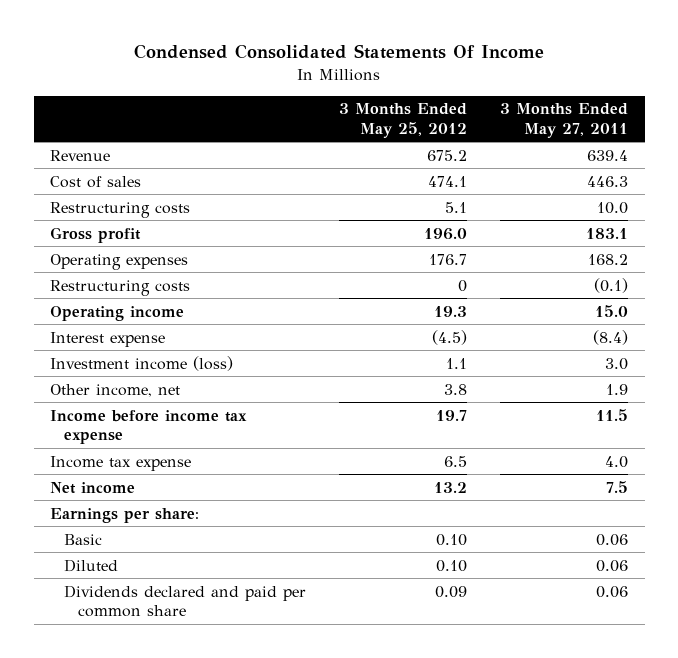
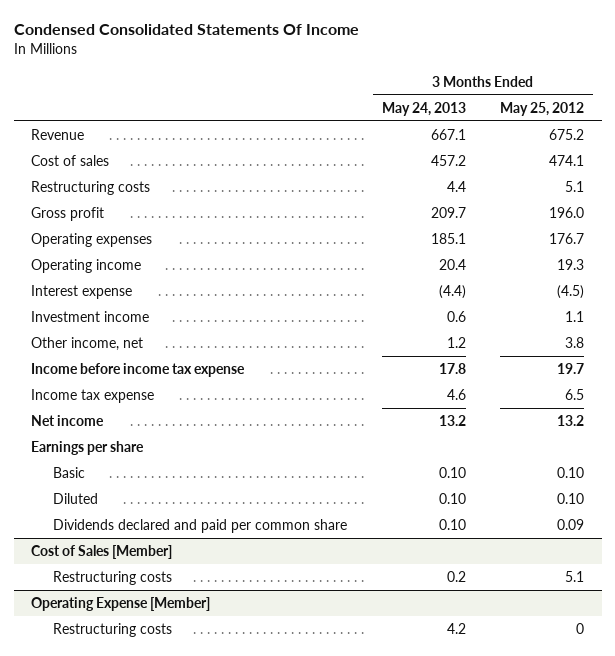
[500,103,629,138] 3 Months Ended May 27, 2011 -> none
none -> [381,101,466,116] May 24, 2013
[50,279,191,296] Restructuring costs -> none
[50,355,234,371] Investment income (loss) -> [30,311,149,323] Investment income
[50,507,200,523] Earnings per share: -> [30,441,144,456] Earnings per share
none -> [30,545,172,560] Cost of Sales [Member]
none -> [53,571,173,586] Restructuring costs
none -> [30,597,210,612] Operating Expense [Member]
none -> [53,623,173,638] Restructuring costs

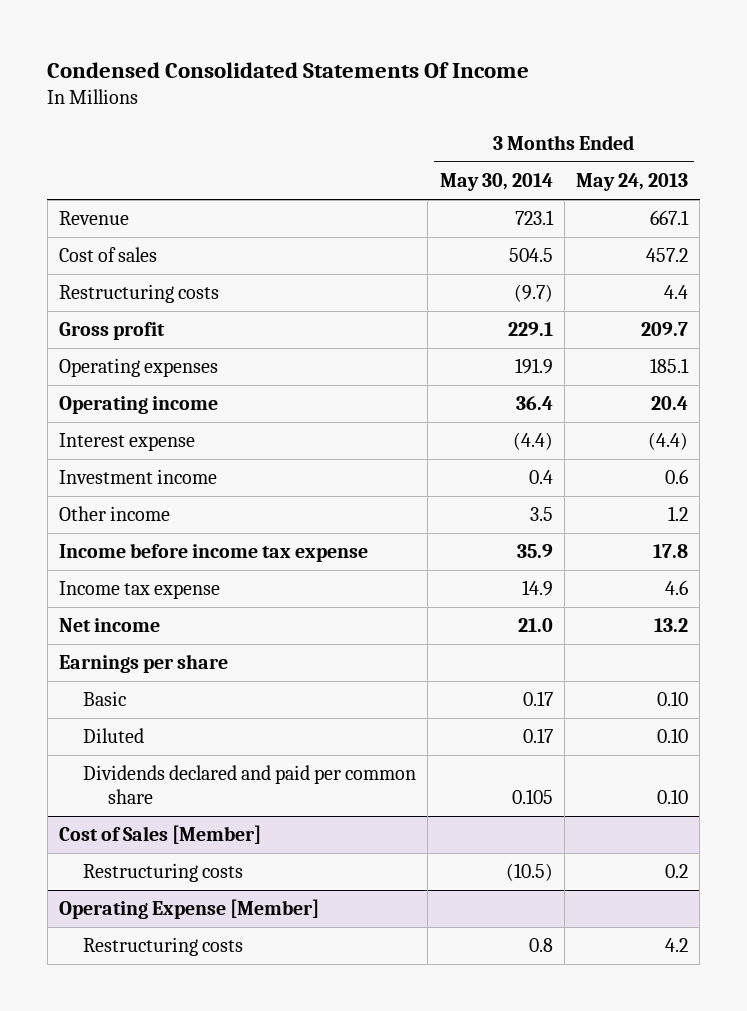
[500,101,585,116] May 25, 2012 -> none
none -> [439,173,553,192] May 30, 2014
[30,337,143,352] Other income, net -> [58,506,170,522] Other income

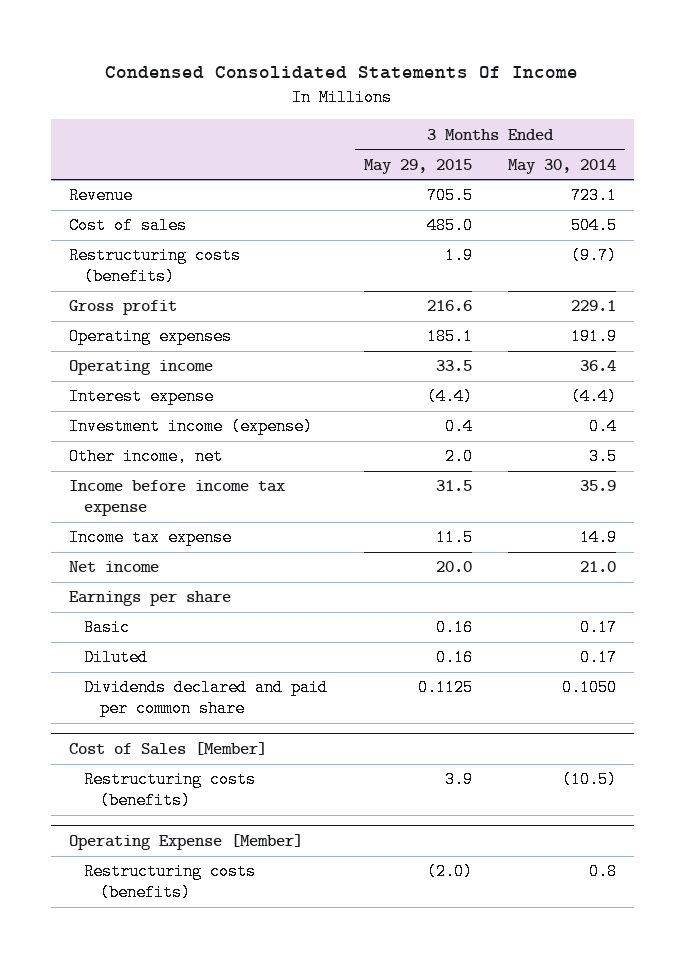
[575,173,688,192] May 24, 2013 -> none
none -> [363,158,472,174] May 29, 2015
[58,284,219,304] Restructuring costs -> [68,247,241,286] Restructuring costs (benefits)
[58,469,217,485] Investment income -> [68,418,313,436] Investment income (expense)
[58,506,170,522] Other income -> [68,448,223,466] Other income, net
[511,789,553,805] 0.105 -> [561,679,617,697] 0.1050
[83,863,244,883] Restructuring costs -> [84,771,257,810] Restructuring costs (benefits)
[83,937,244,957] Restructuring costs -> [84,863,257,902] Restructuring costs (benefits)

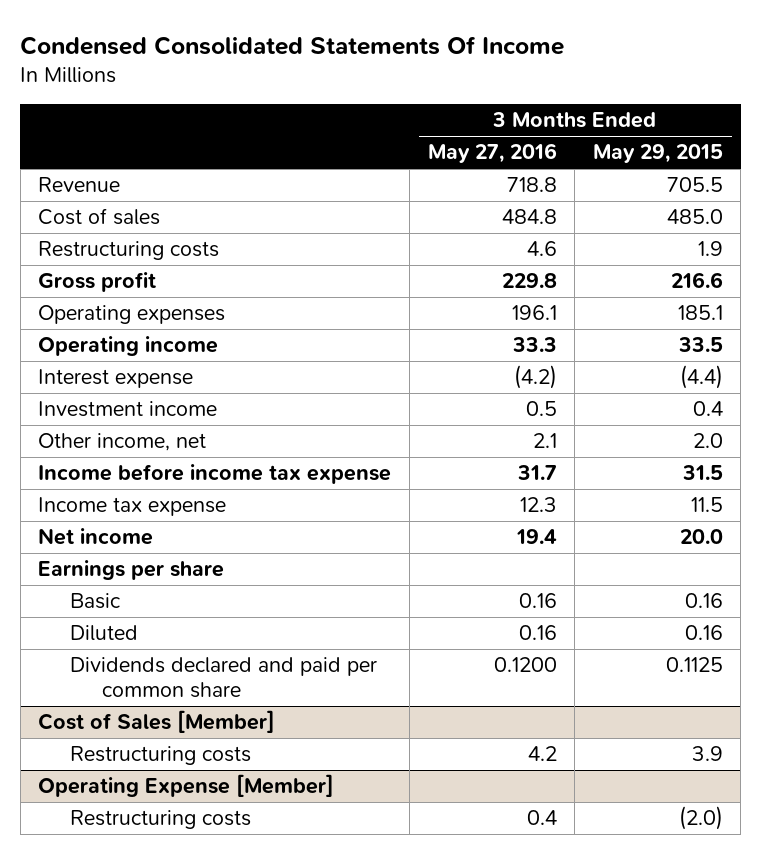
[507,158,616,174] May 30, 2014 -> none
none -> [427,143,557,164] May 27, 2016
[68,247,241,286] Restructuring costs (benefits) -> [38,241,220,261] Restructuring costs
[68,418,313,436] Investment income (expense) -> [38,401,218,418] Investment income
[84,771,257,810] Restructuring costs (benefits) -> [70,746,252,766] Restructuring costs
[84,863,257,902] Restructuring costs (benefits) -> [70,810,252,830] Restructuring costs

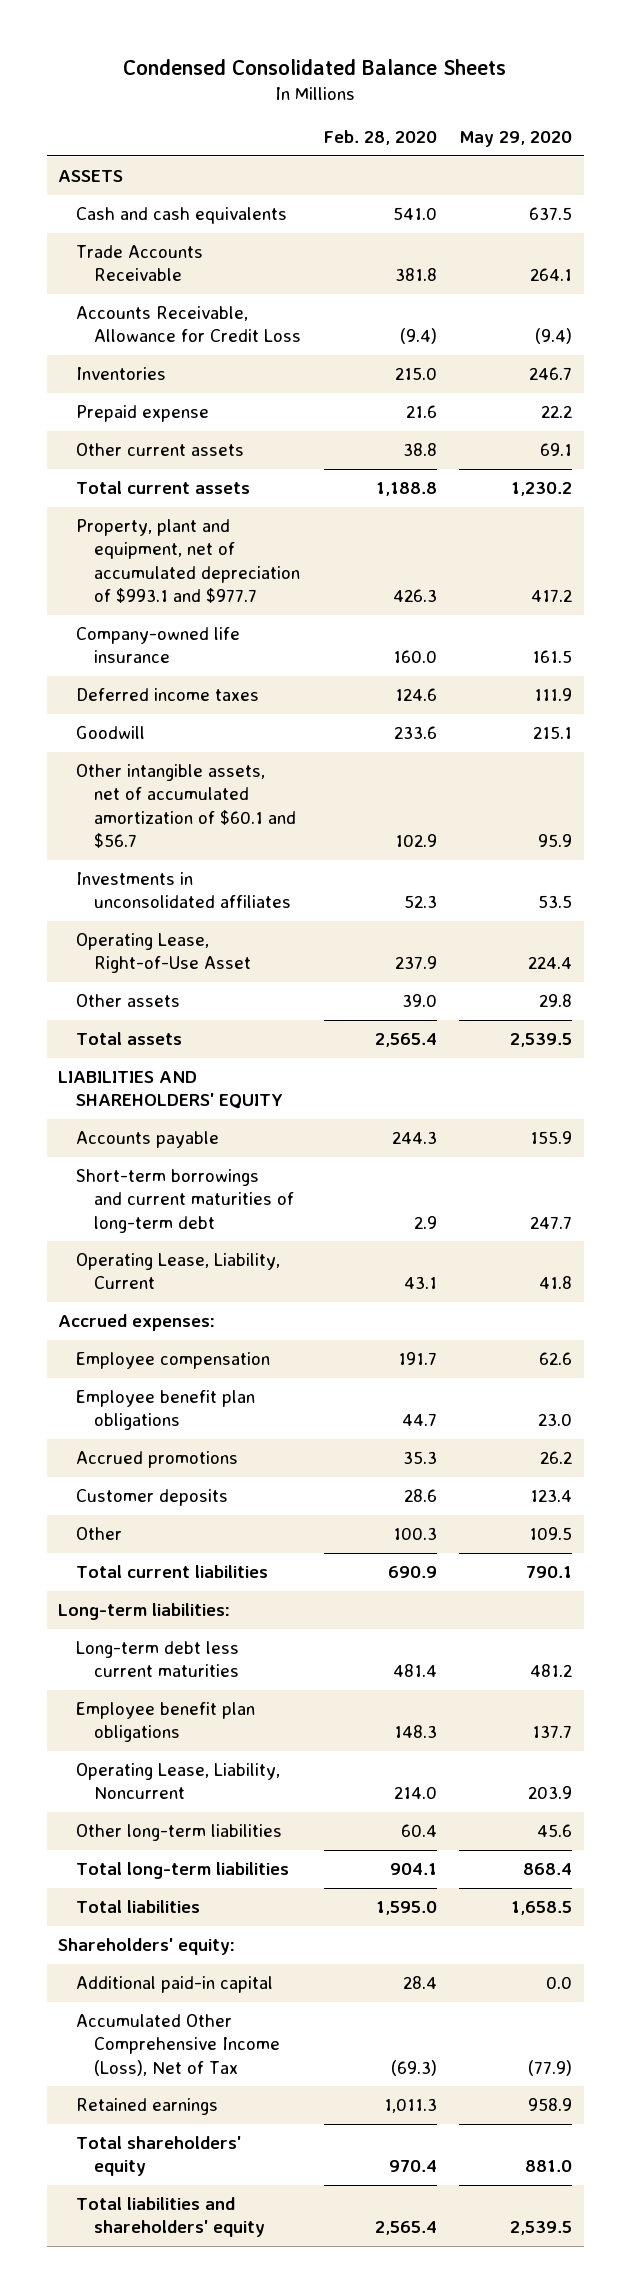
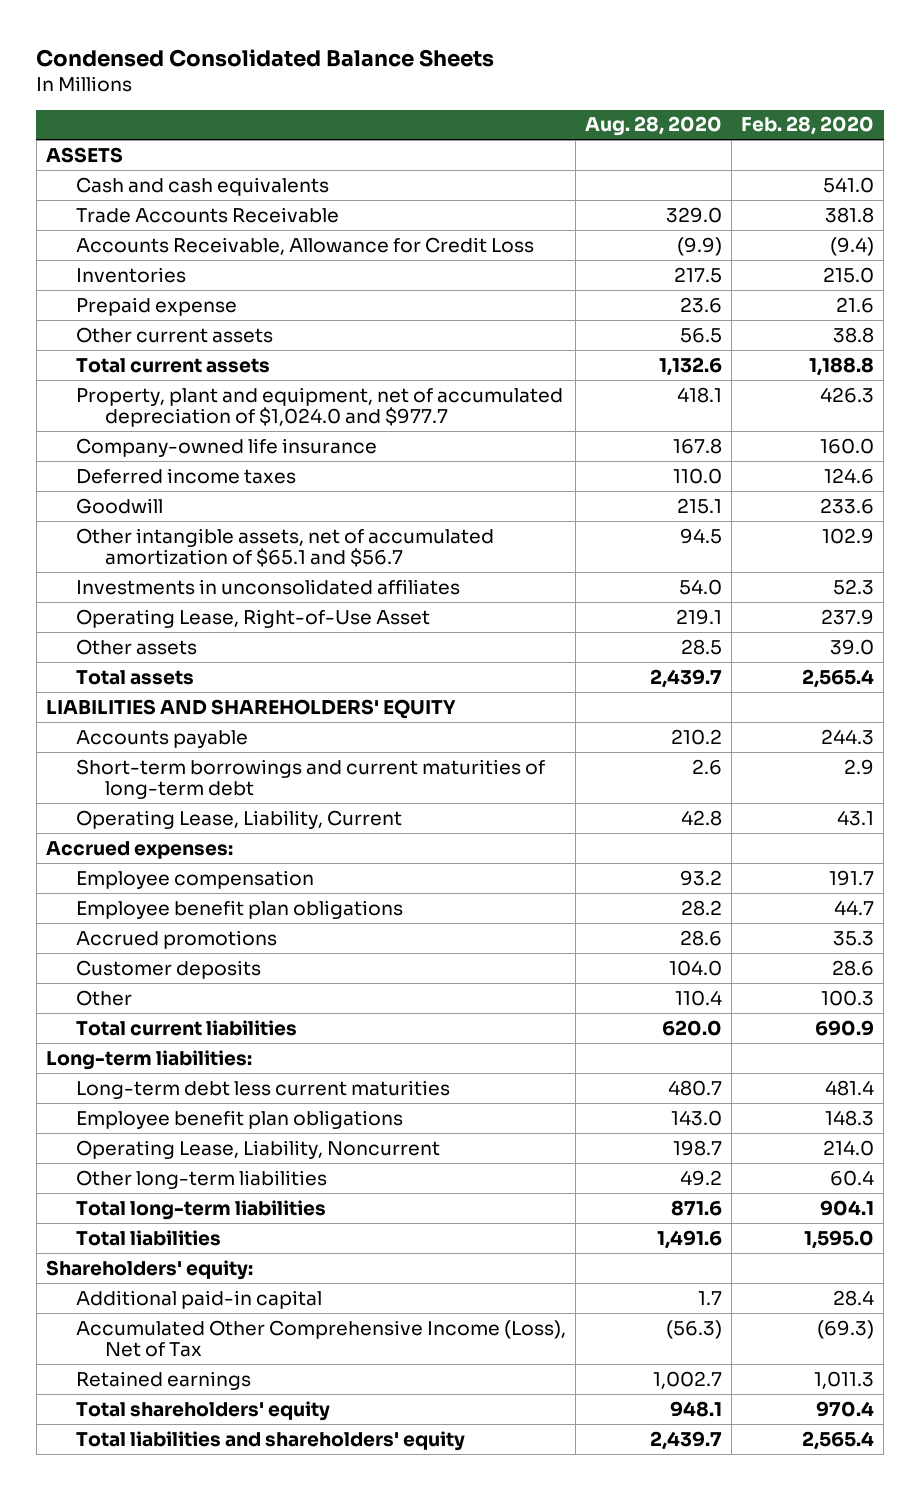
[459,131,573,148] May 29, 2020 -> none
none -> [584,116,722,137] Aug. 28, 2020
[76,518,300,604] Property, plant and equipment, net of accumulated depreciation of $993.1 and $977.7 -> [75,386,563,428] Property, plant and equipment, net of accumulated depreciation of $1,024.0 and $977.7
[76,763,296,849] Other intangible assets, net of accumulated amortization of $60.1 and $56.7 -> [75,527,494,568] Other intangible assets, net of accumulated amortization of $65.1 and $56.7

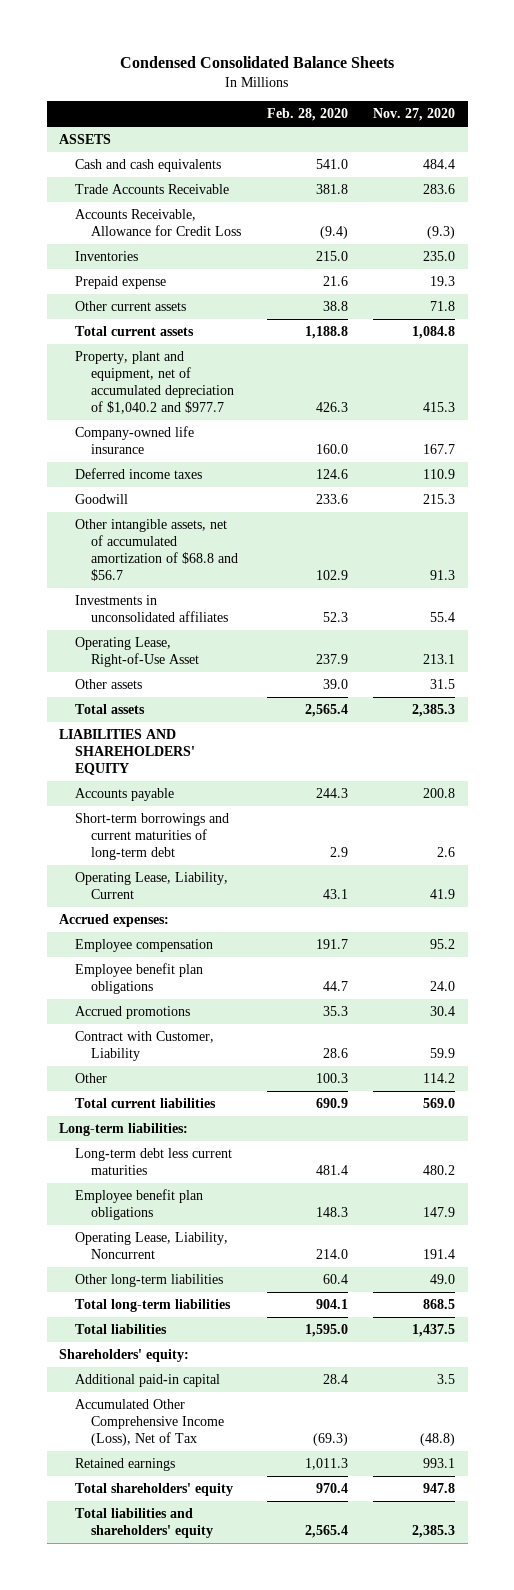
[584,116,722,137] Aug. 28, 2020 -> none
none -> [373,108,456,122] Nov. 27, 2020
[75,386,563,428] Property, plant and equipment, net of accumulated depreciation of $1,024.0 and $977.7 -> [75,350,235,414] Property, plant and equipment, net of accumulated depreciation of $1,040.2 and $977.7
[75,527,494,568] Other intangible assets, net of accumulated amortization of $65.1 and $56.7 -> [75,518,239,581] Other intangible assets, net of accumulated amortization of $68.8 and $56.7
[75,959,261,979] Customer deposits -> [75,1030,215,1061] Contract with Customer, Liability

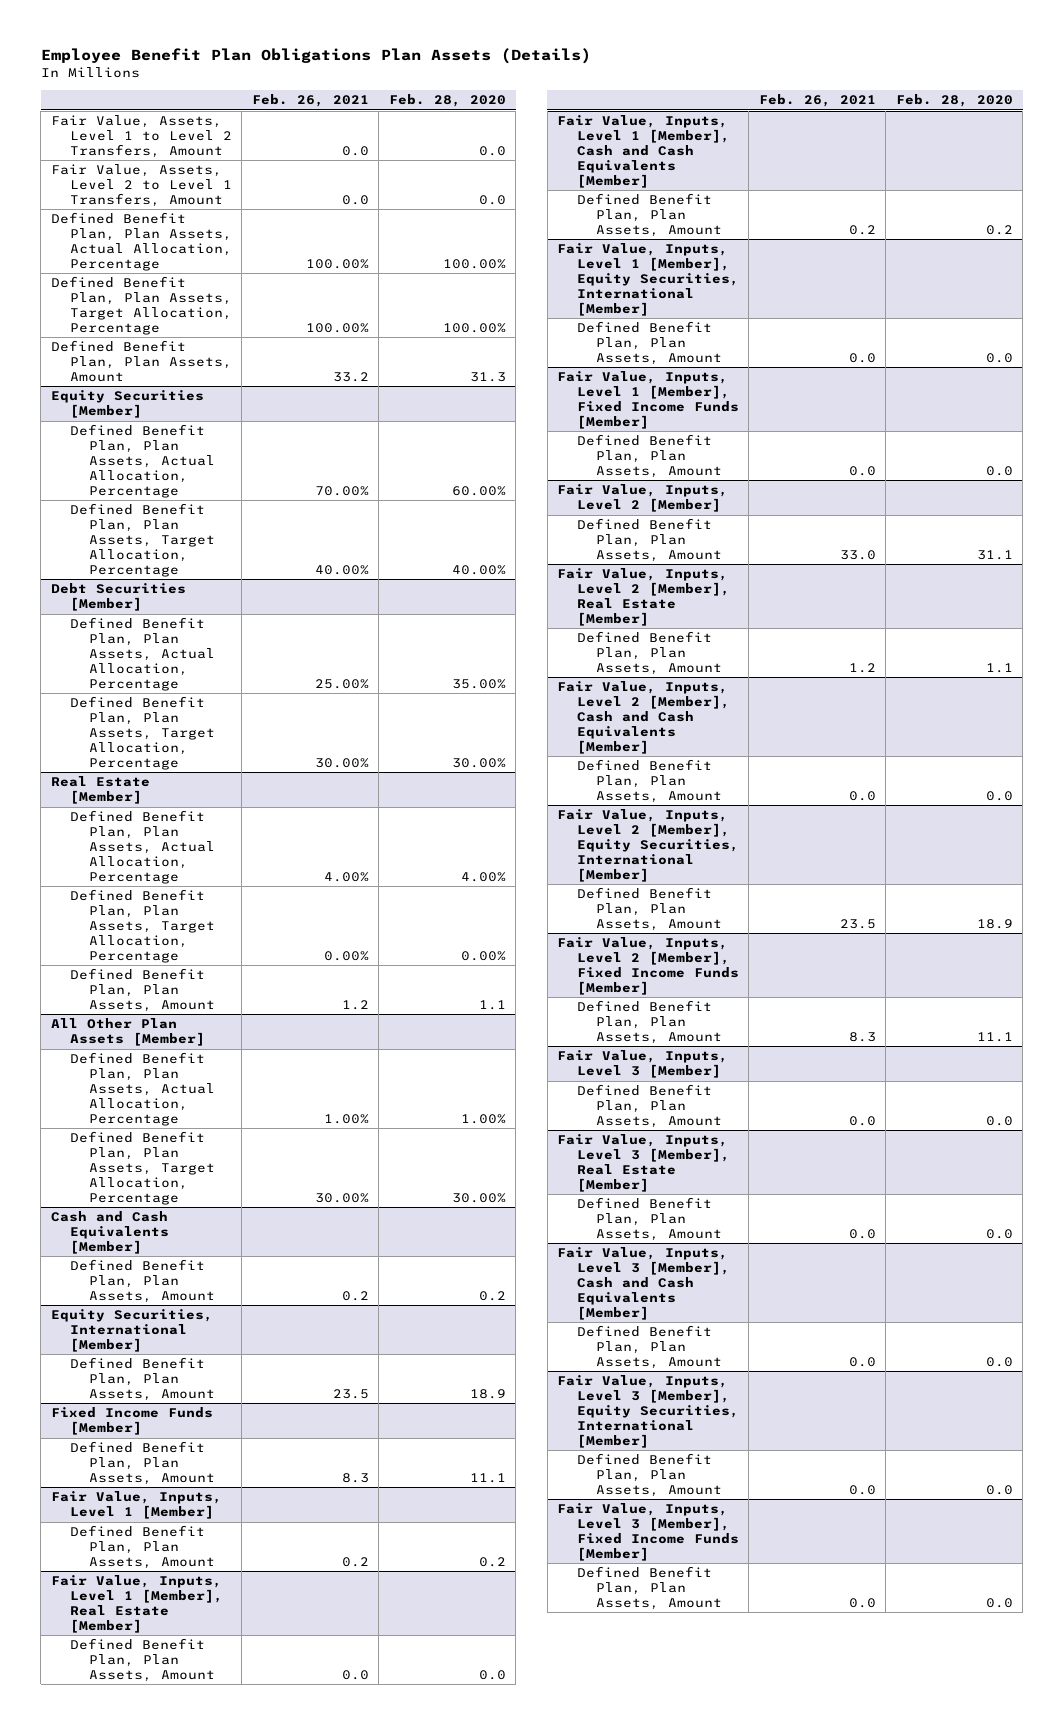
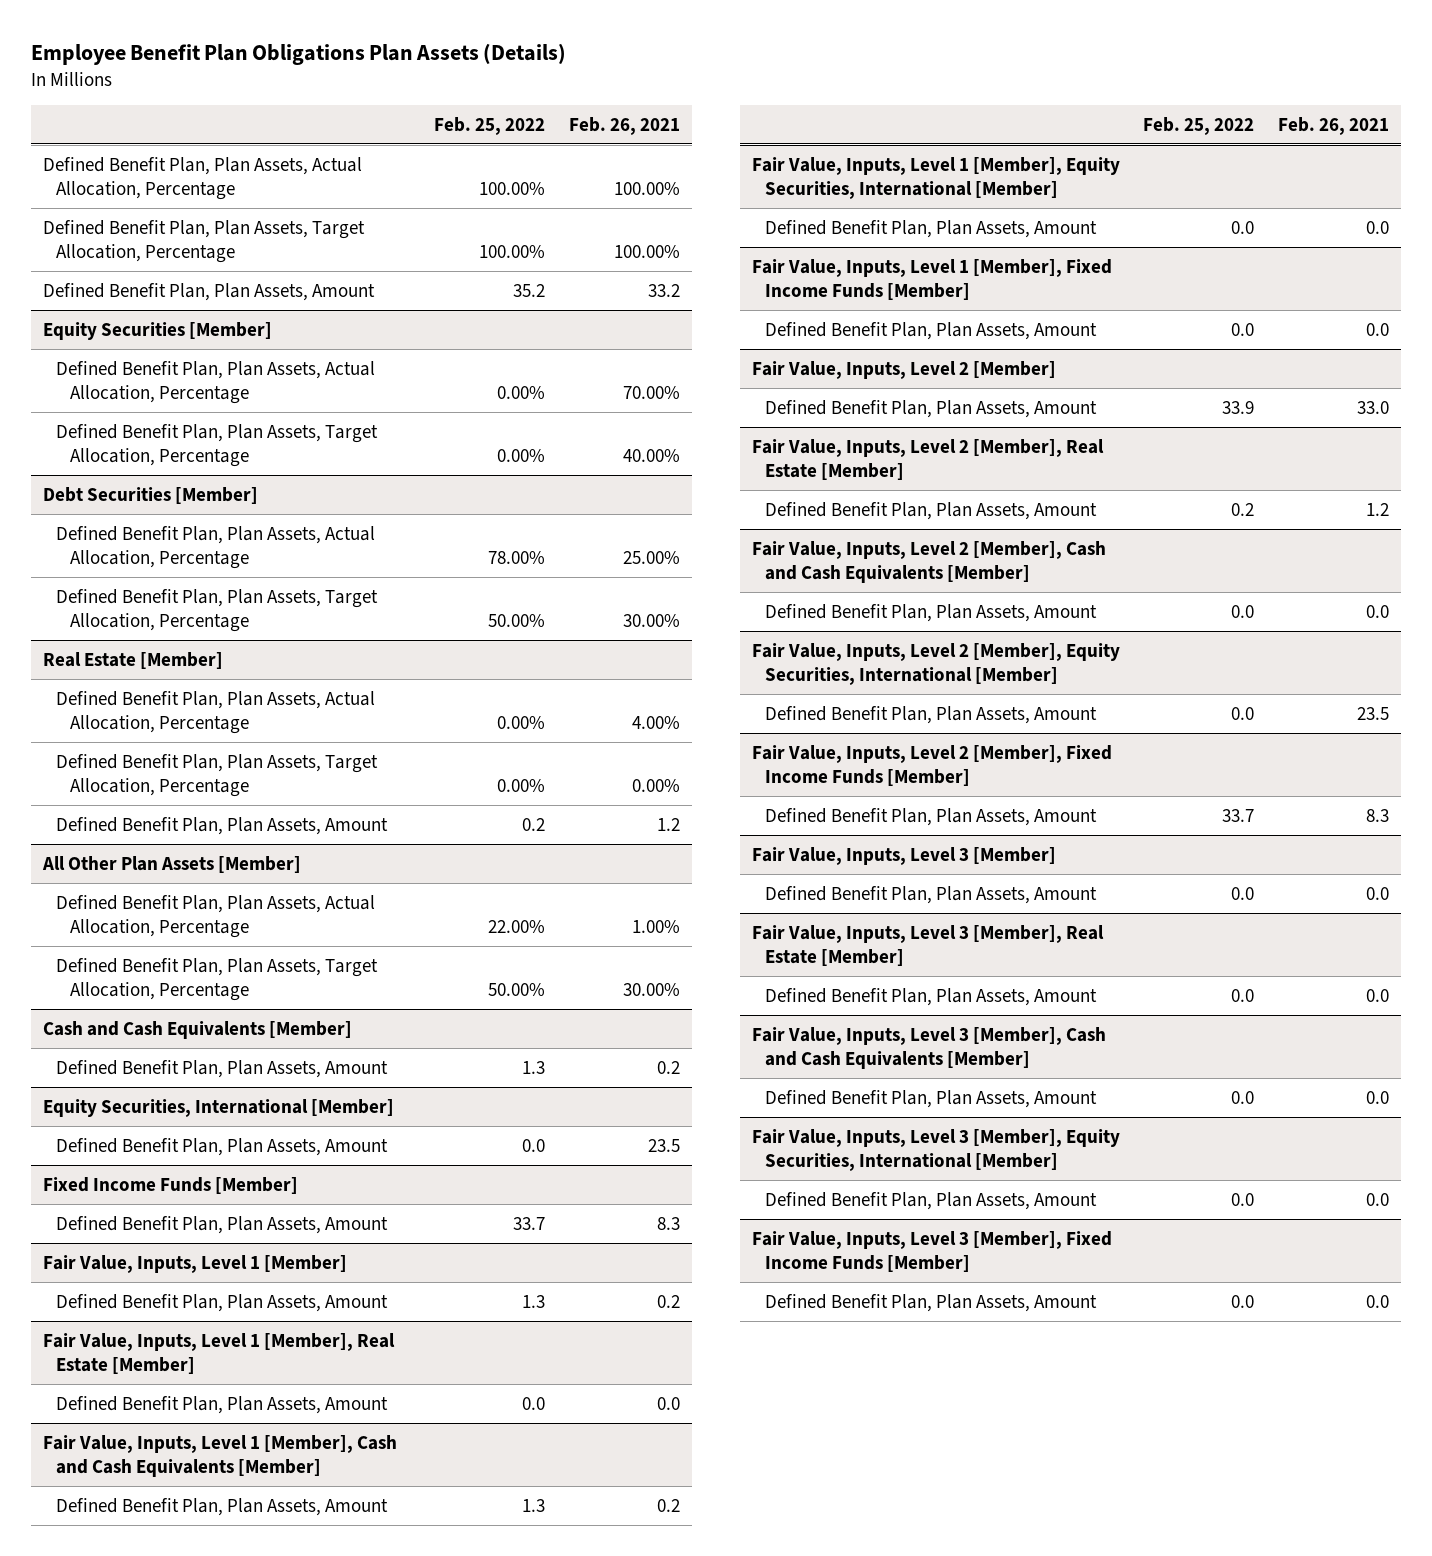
[388,94,506,108] Feb. 28, 2020 -> none
none -> [434,116,546,135] Feb. 25, 2022
[50,115,232,158] Fair Value, Assets, Level 1 to Level 2 Transfers, Amount -> none
[50,164,232,207] Fair Value, Assets, Level 2 to Level 1 Transfers, Amount -> none

